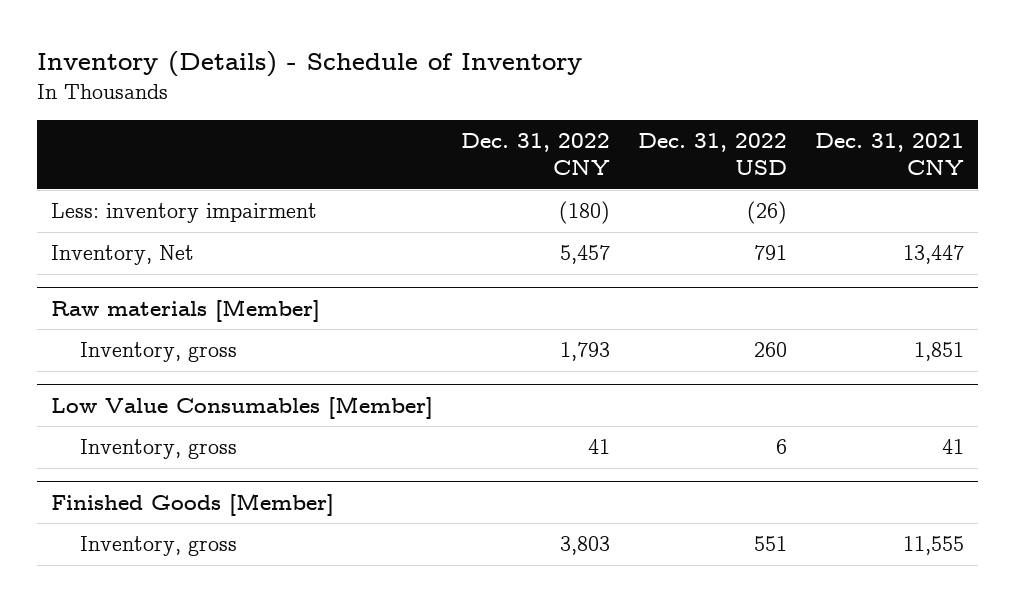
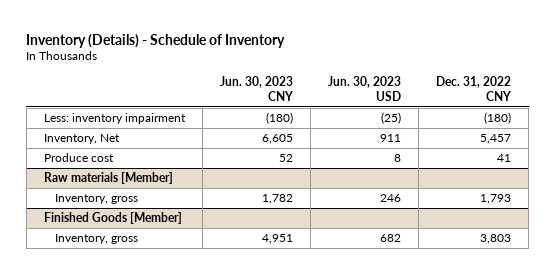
[637,133,787,176] Dec. 31, 2022 USD -> none
[814,133,964,176] Dec. 31, 2021 CNY -> none
none -> [219,76,293,102] Jun. 30, 2023 CNY
none -> [328,76,402,102] Jun. 30, 2023 USD
none -> [43,153,114,163] Produce cost
[50,395,433,419] Low Value Consumables [Member] -> none
[79,439,237,460] Inventory, gross -> none

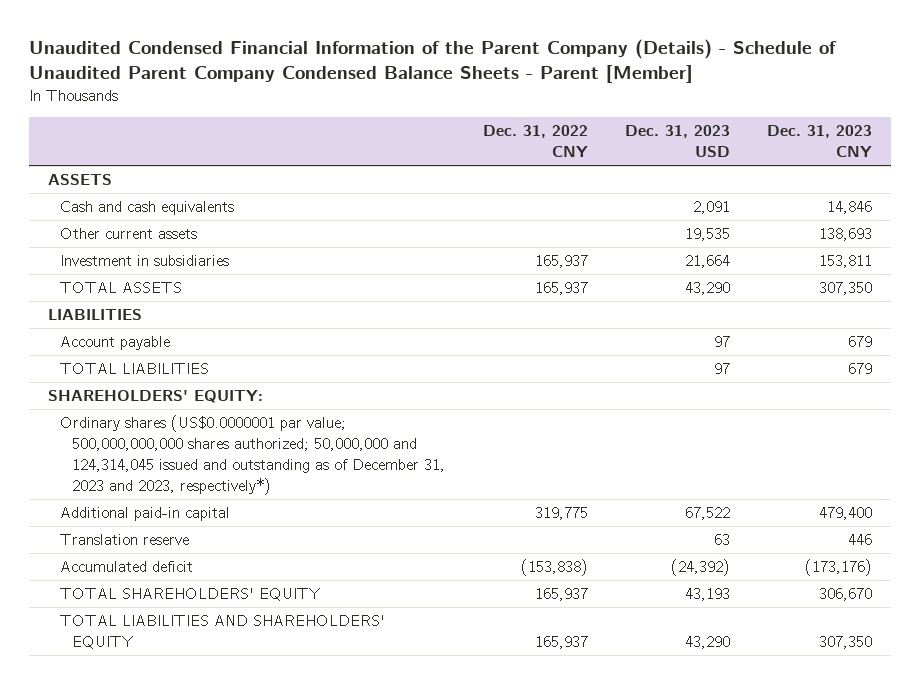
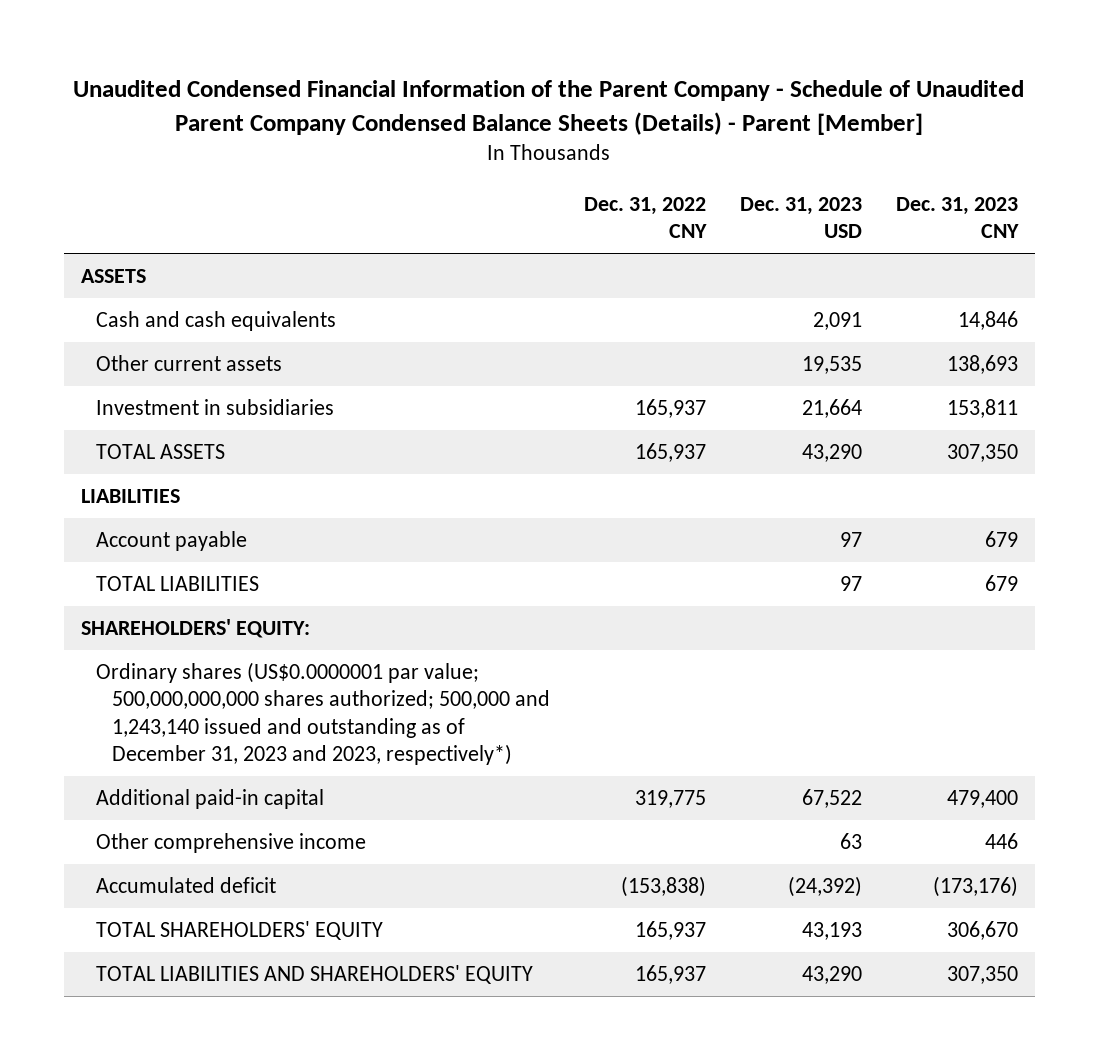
[29,39,838,84] Unaudited Condensed Financial Information of the Parent Company (Details) - Schedule of Unaudited Parent Company Condensed Balance Sheets - Parent [Member] -> [73,80,1025,135] Unaudited Condensed Financial Information of the Parent Company - Schedule of Unaudited Parent Company Condensed Balance Sheets (Details) - Parent [Member]
[60,415,446,495] Ordinary shares (US$0.0000001 par value; 500,000,000,000 shares authorized; 50,000,000 and 124,314,045 issued and outstanding as of December 31, 2023 and 2023, respectively*) -> [96,661,550,766] Ordinary shares (US$0.0000001 par value; 500,000,000,000 shares authorized; 500,000 and 1,243,140 issued and outstanding as of December 31, 2023 and 2023, respectively*)
[60,534,190,546] Translation reserve -> [96,832,367,853] Other comprehensive income

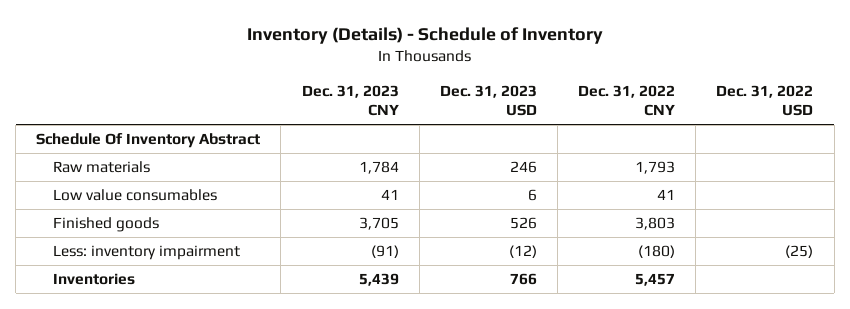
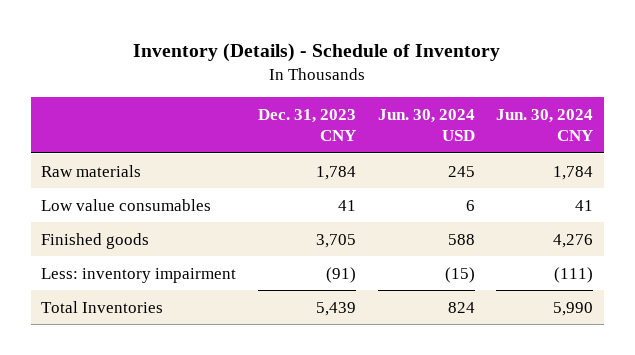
[439,84,537,117] Dec. 31, 2023 USD -> none
[578,84,676,117] Dec. 31, 2022 CNY -> none
[716,84,814,117] Dec. 31, 2022 USD -> none
none -> [377,108,475,142] Jun. 30, 2024 USD
none -> [496,108,594,142] Jun. 30, 2024 CNY
[36,132,261,148] Schedule Of Inventory Abstract -> none
[53,272,136,285] Inventories -> [41,300,164,313] Total Inventories

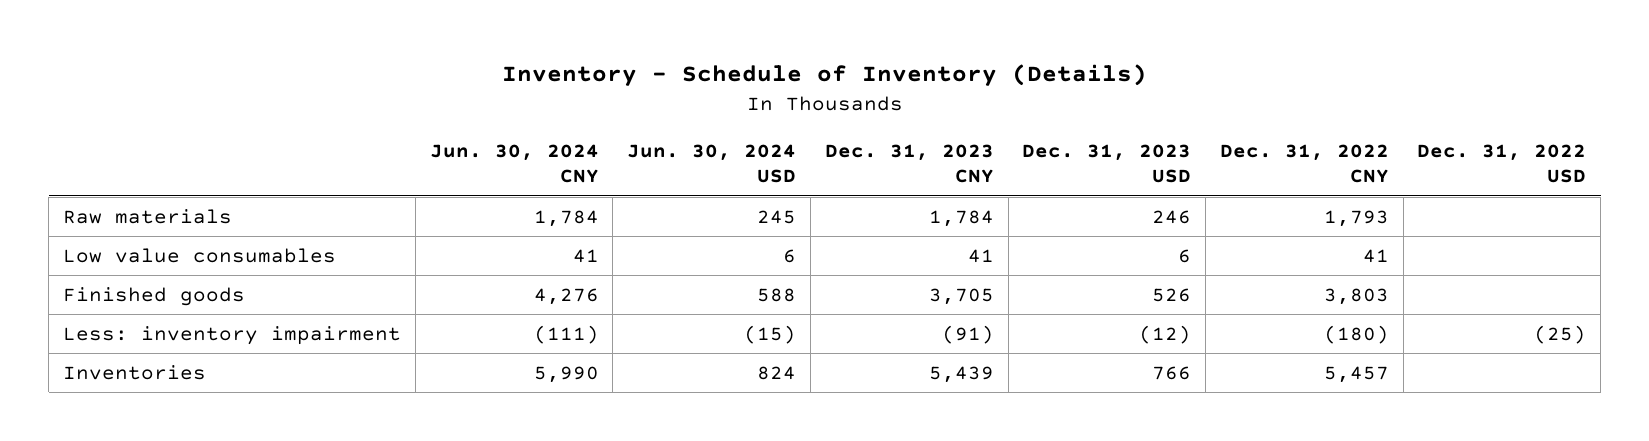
[133,43,501,63] Inventory (Details) - Schedule of Inventory -> [501,64,1147,87] Inventory - Schedule of Inventory (Details)
none -> [1022,143,1192,184] Dec. 31, 2023 USD
none -> [1219,143,1389,184] Dec. 31, 2022 CNY
none -> [1417,143,1587,184] Dec. 31, 2022 USD
[41,300,164,313] Total Inventories -> [62,364,206,380] Inventories

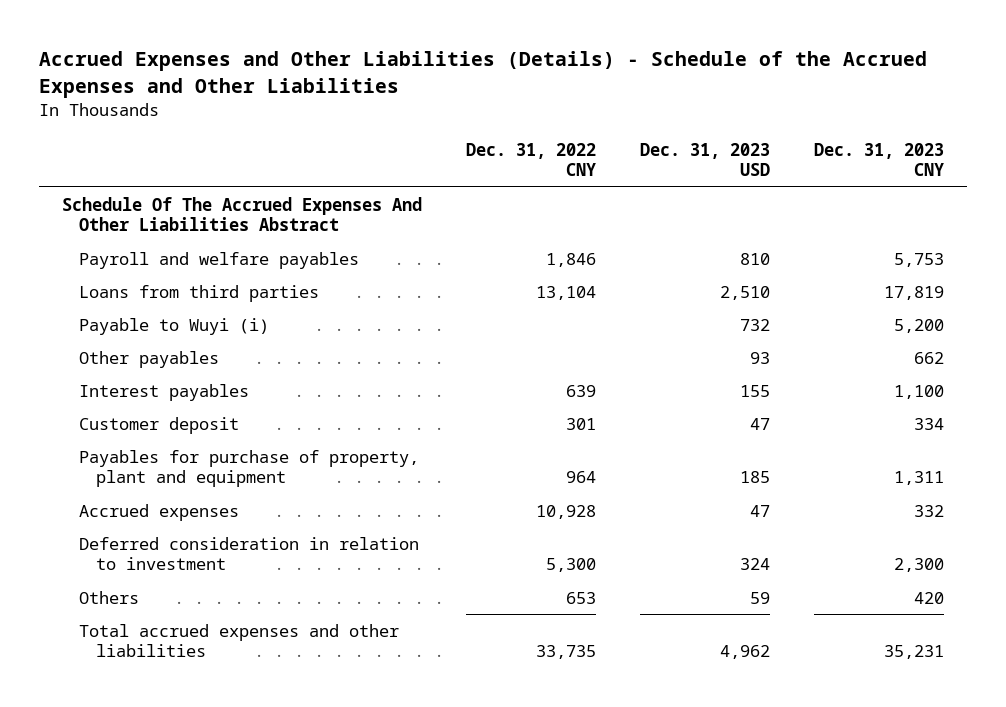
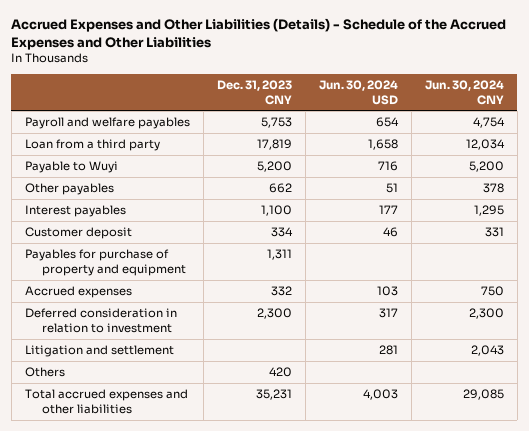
[465,143,596,177] Dec. 31, 2022 CNY -> none
[640,143,771,177] Dec. 31, 2023 USD -> none
none -> [318,79,398,105] Jun. 30, 2024 USD
none -> [424,79,504,105] Jun. 30, 2024 CNY
[61,196,422,232] Schedule Of The Accrued Expenses And Other Liabilities Abstract -> none
[78,284,319,302] Loans from third parties -> [24,139,160,152] Loan from a third party
[78,317,269,335] Payable to Wuyi (i) -> [24,161,118,174] Payable to Wuyi
[78,449,419,488] Payables for purchase of property, plant and equipment -> [24,249,186,276] Payables for purchase of property and equipment
none -> [24,345,174,358] Litigation and settlement

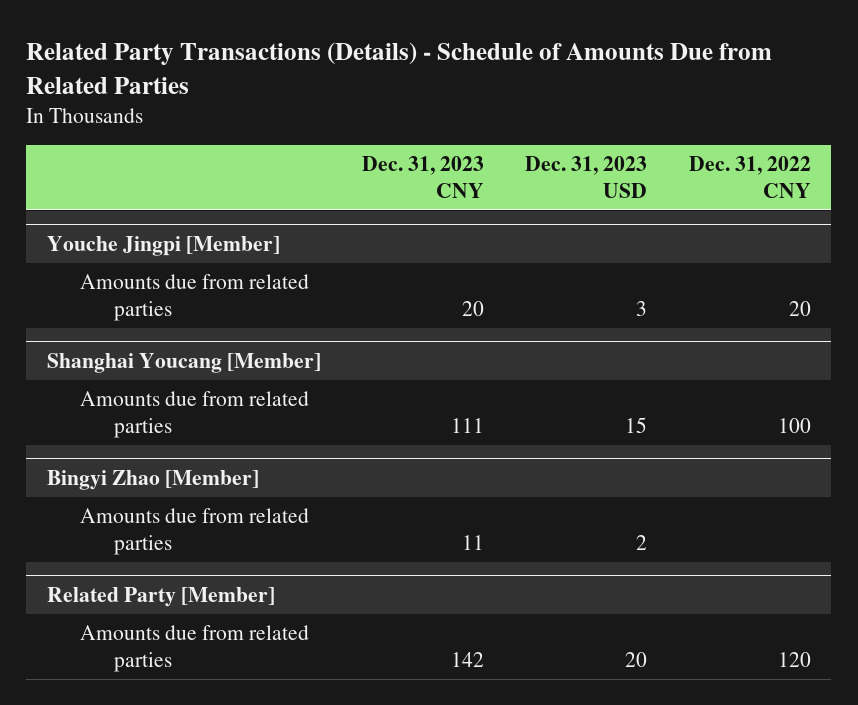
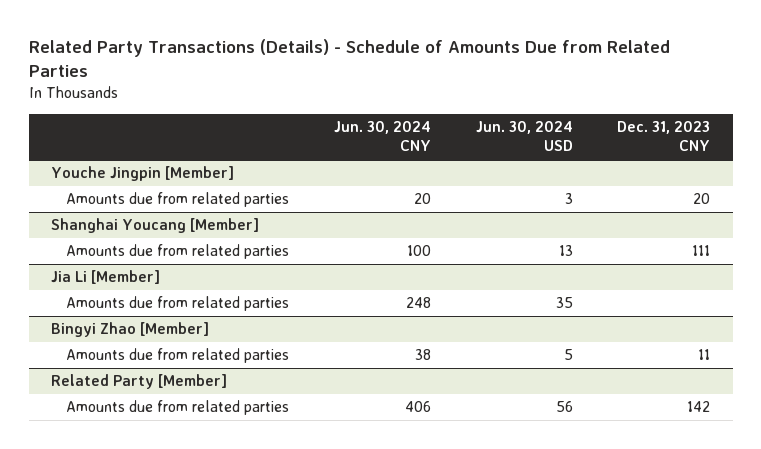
[525,156,648,198] Dec. 31, 2023 USD -> none
[688,156,811,198] Dec. 31, 2022 CNY -> none
none -> [333,121,431,152] Jun. 30, 2024 CNY
none -> [475,121,573,152] Jun. 30, 2024 USD
[46,235,280,256] Youche Jingpi [Member] -> [51,166,235,182] Youche Jingpin [Member]
none -> [51,270,161,285] Jia Li [Member]
none -> [66,296,290,312] Amounts due from related parties

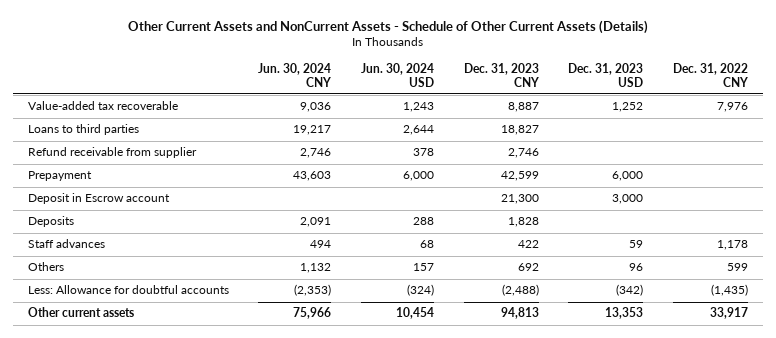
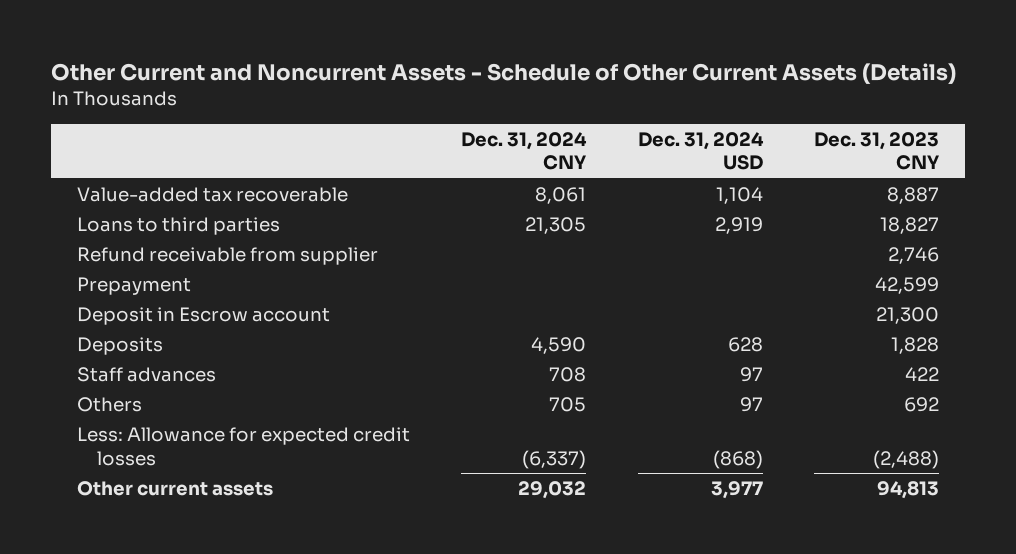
[127,19,648,34] Other Current Assets and NonCurrent Assets - Schedule of Other Current Assets (Details) -> [51,63,957,85] Other Current and Noncurrent Assets - Schedule of Other Current Assets (Details)
[258,62,332,87] Jun. 30, 2024 CNY -> none
[361,62,435,87] Jun. 30, 2024 USD -> none
[568,62,644,87] Dec. 31, 2023 USD -> none
[673,62,749,87] Dec. 31, 2022 CNY -> none
none -> [461,131,588,171] Dec. 31, 2024 CNY
none -> [637,131,764,171] Dec. 31, 2024 USD
[27,285,229,295] Less: Allowance for doubtful accounts -> [77,426,411,466] Less: Allowance for expected credit losses

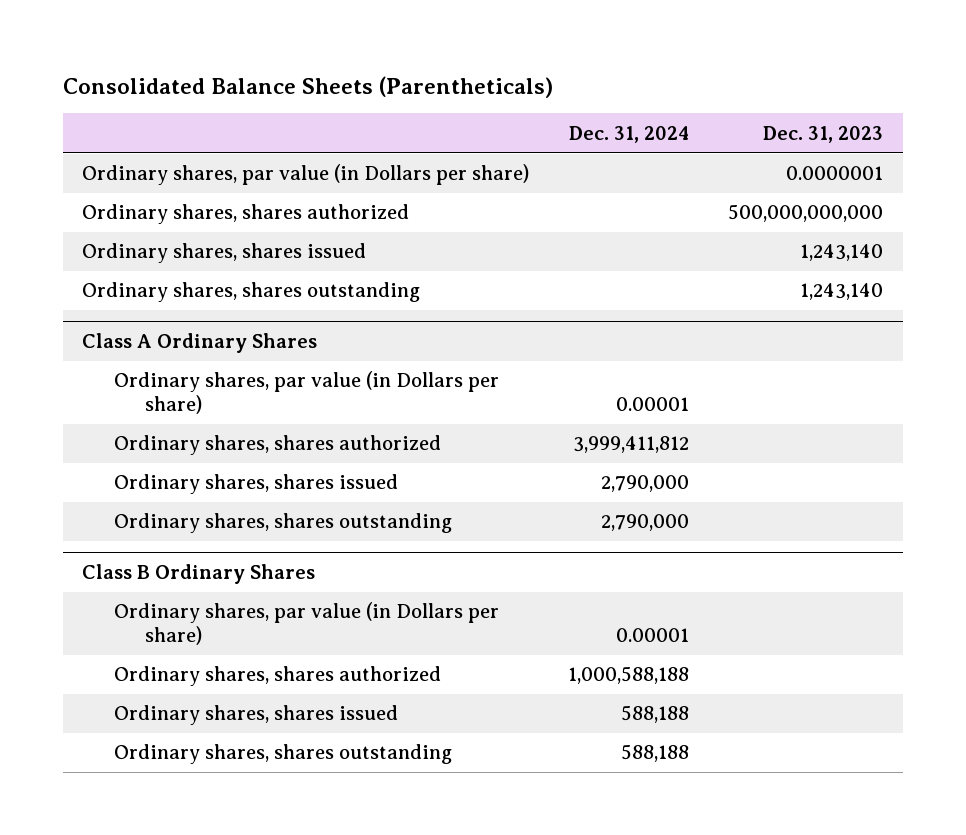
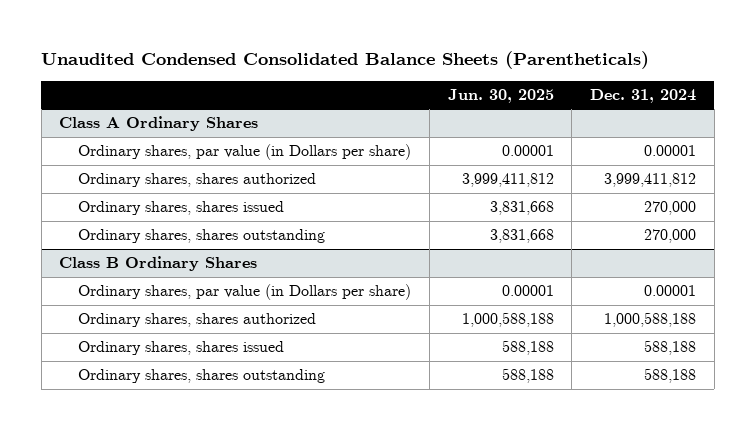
[62,75,553,98] Consolidated Balance Sheets (Parentheticals) -> [41,51,650,70] Unaudited Condensed Consolidated Balance Sheets (Parentheticals)
[763,125,884,143] Dec. 31, 2023 -> none
none -> [447,88,554,103] Jun. 30, 2025
[82,164,530,186] Ordinary shares, par value (in Dollars per share) -> none
[82,204,410,225] Ordinary shares, shares authorized -> none
[82,243,367,264] Ordinary shares, shares issued -> none
[82,282,421,303] Ordinary shares, shares outstanding -> none
[601,475,690,493] 2,790,000 -> [644,201,697,216] 270,000
[601,514,690,532] 2,790,000 -> [644,229,697,244] 270,000

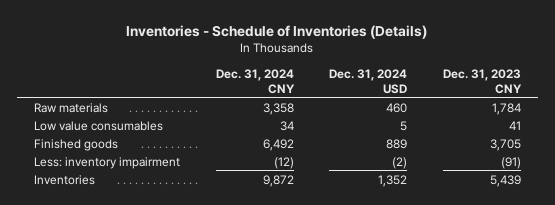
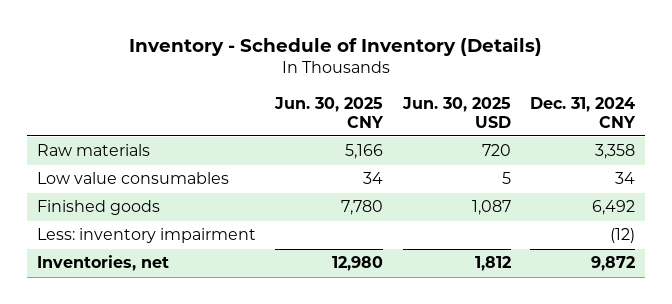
[126,24,428,39] Inventories - Schedule of Inventories (Details) -> [128,36,542,56] Inventory - Schedule of Inventory (Details)
[329,68,408,94] Dec. 31, 2024 USD -> none
[442,68,522,94] Dec. 31, 2023 CNY -> none
none -> [274,96,385,128] Jun. 30, 2025 CNY
none -> [401,96,511,128] Jun. 30, 2025 USD
[34,174,96,185] Inventories -> [36,255,169,272] Inventories, net

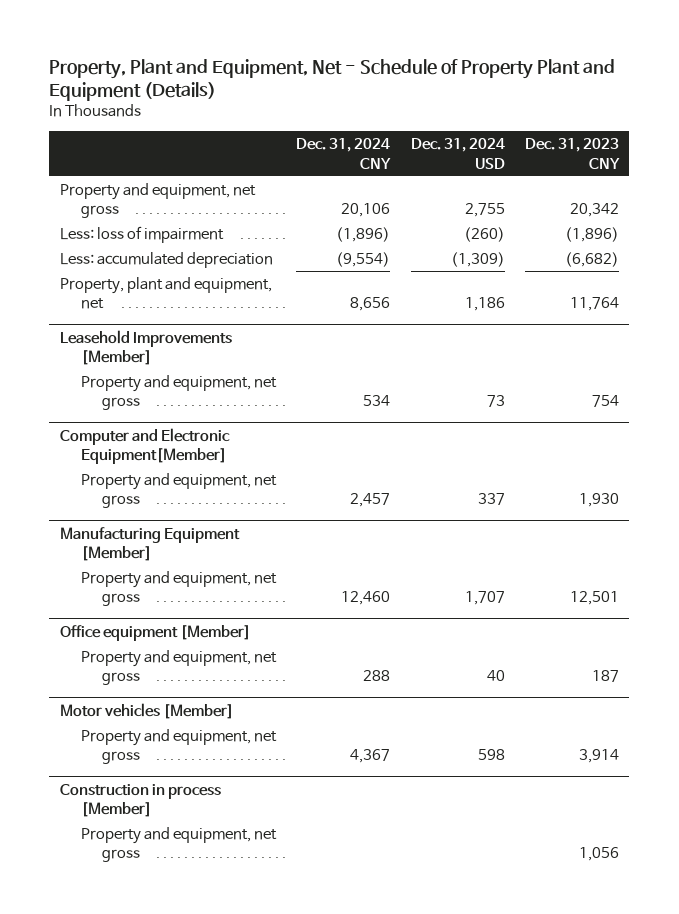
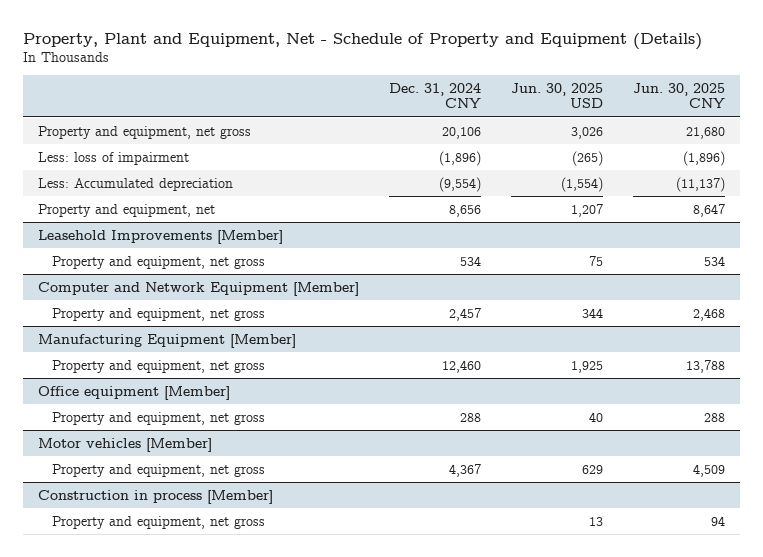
[49,58,616,101] Property, Plant and Equipment, Net - Schedule of Property Plant and Equipment (Details) -> [22,32,702,50] Property, Plant and Equipment, Net - Schedule of Property and Equipment (Details)
[410,138,505,169] Dec. 31, 2024 USD -> none
[525,138,621,169] Dec. 31, 2023 CNY -> none
none -> [511,82,604,109] Jun. 30, 2025 USD
none -> [633,82,726,109] Jun. 30, 2025 CNY
[59,251,273,268] Less: accumulated depreciation -> [37,177,233,191] Less: Accumulated depreciation
[59,276,272,310] Property, plant and equipment, net -> [37,203,215,217] Property and equipment, net
[59,427,230,464] Computer and Electronic Equipment[Member] -> [37,281,359,296] Computer and Network Equipment [Member]

